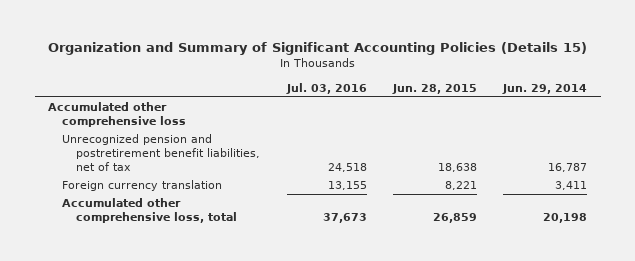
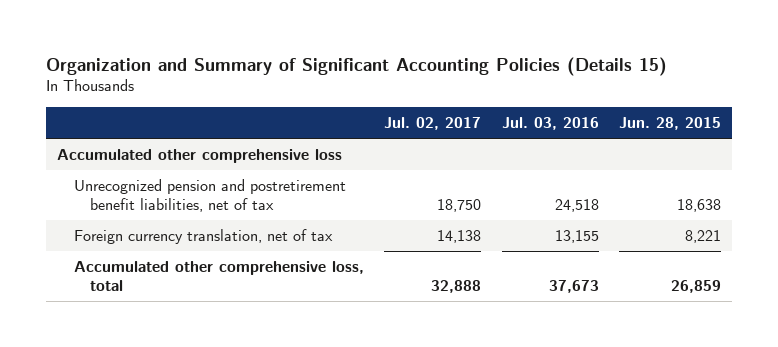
[502,83,588,94] Jun. 29, 2014 -> none
none -> [384,116,482,130] Jul. 02, 2017
[62,180,223,192] Foreign currency translation -> [73,228,333,244] Foreign currency translation, net of tax

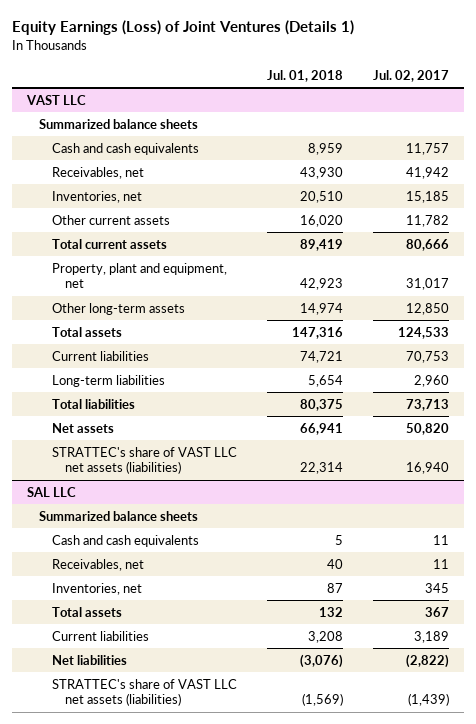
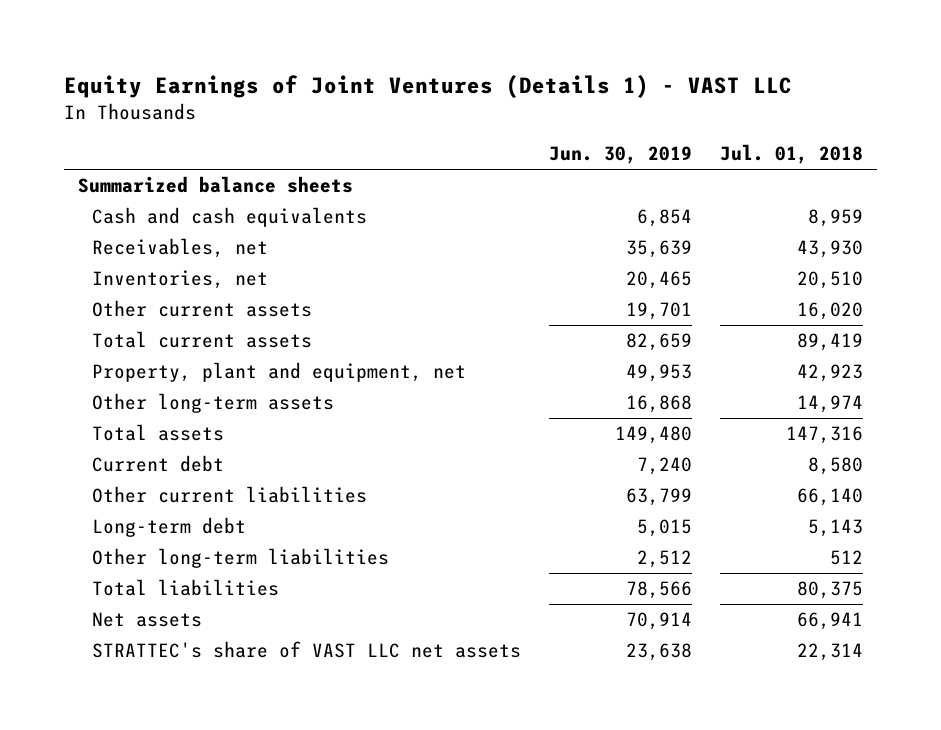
[11,20,354,36] Equity Earnings (Loss) of Joint Ventures (Details 1) -> [63,75,792,99] Equity Earnings of Joint Ventures (Details 1) - VAST LLC
[373,69,450,82] Jul. 02, 2017 -> none
none -> [548,146,692,165] Jun. 30, 2019
[25,94,86,105] VAST LLC -> none
[52,350,150,361] Current liabilities -> [91,455,224,473] Current debt
[300,350,344,363] 74,721 -> [808,457,864,476] 8,580
none -> [91,486,367,504] Other current liabilities
[52,374,166,387] Long-term liabilities -> [91,517,246,538] Long-term debt
[308,374,344,387] 5,654 -> [808,519,864,538] 5,143
none -> [91,548,389,569] Other long-term liabilities
[26,486,76,497] SAL LLC -> none
[39,510,199,521] Summarized balance sheets -> none
[52,534,200,547] Cash and cash equivalents -> none
[52,558,145,571] Receivables, net -> none
[52,582,143,595] Inventories, net -> none
[52,606,123,617] Total assets -> none
[52,630,150,641] Current liabilities -> none
[52,654,128,665] Net liabilities -> none
[52,678,238,707] STRATTEC's share of VAST LLC net assets (liabilities) -> none
[52,446,238,475] STRATTEC's share of VAST LLC net assets (liabilities) -> [91,641,521,659] STRATTEC's share of VAST LLC net assets

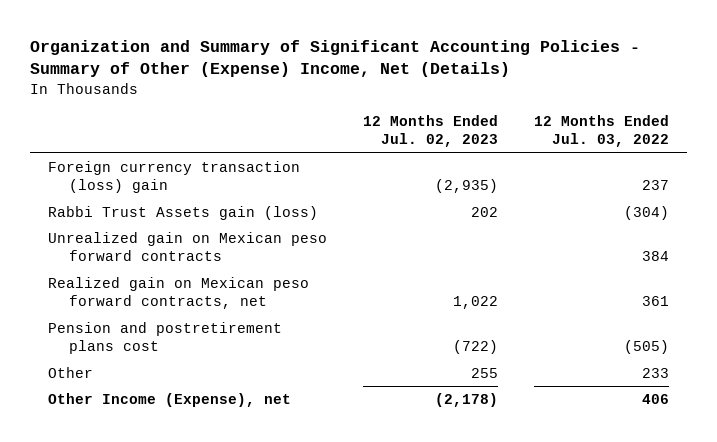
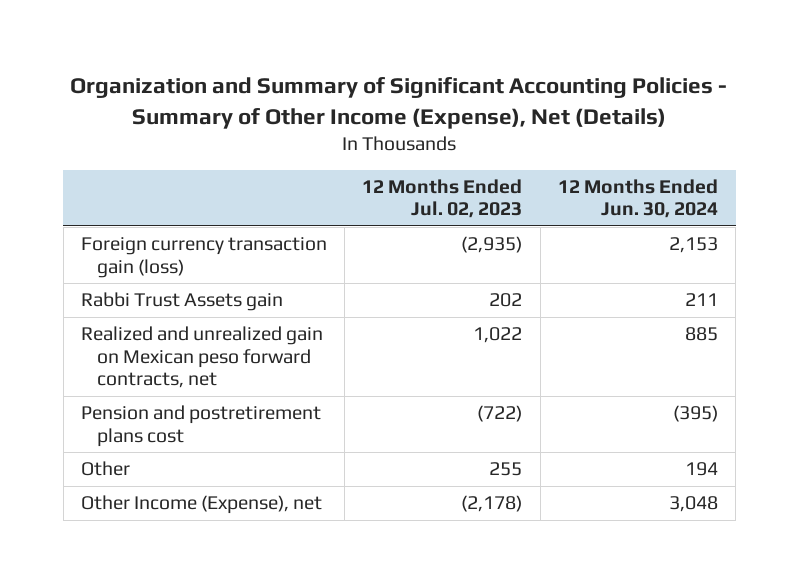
[30,40,641,78] Organization and Summary of Significant Accounting Policies - Summary of Other (Expense) Income, Net (Details) -> [70,77,728,129] Organization and Summary of Significant Accounting Policies - Summary of Other Income (Expense), Net (Details)
[533,114,669,148] 12 Months Ended Jul. 03, 2022 -> none
none -> [558,178,719,219] 12 Months Ended Jun. 30, 2024
[48,231,328,262] Unrealized gain on Mexican peso forward contracts -> none
[48,160,301,194] Foreign currency transaction (loss) gain -> [80,237,327,278] Foreign currency transaction gain (loss)
[48,205,319,220] Rabbi Trust Assets gain (loss) -> [80,292,283,312] Rabbi Trust Assets gain
[48,276,310,310] Realized gain on Mexican peso forward contracts, net -> [80,326,323,389] Realized and unrealized gain on Mexican peso forward contracts, net

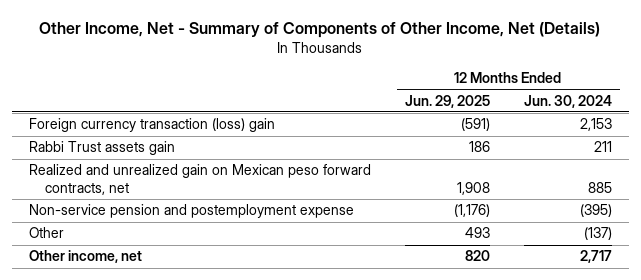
[70,77,728,129] Organization and Summary of Significant Accounting Policies - Summary of Other Income (Expense), Net (Details) -> [39,21,601,38] Other Income, Net - Summary of Components of Other Income, Net (Details)
[362,178,523,219] 12 Months Ended Jul. 02, 2023 -> none
none -> [404,94,490,108] Jun. 29, 2025
[80,237,327,278] Foreign currency transaction gain (loss) -> [29,118,276,133] Foreign currency transaction (loss) gain
[80,292,283,312] Rabbi Trust Assets gain -> [29,141,176,156] Rabbi Trust assets gain
[80,405,321,447] Pension and postretirement plans cost -> [29,204,355,219] Non-service pension and postemployment expense
[685,462,719,477] 194 -> [583,227,612,241] (137)
[80,495,322,515] Other Income (Expense), net -> [29,250,143,264] Other income, net
[669,496,719,513] 3,048 -> [579,250,612,264] 2,717

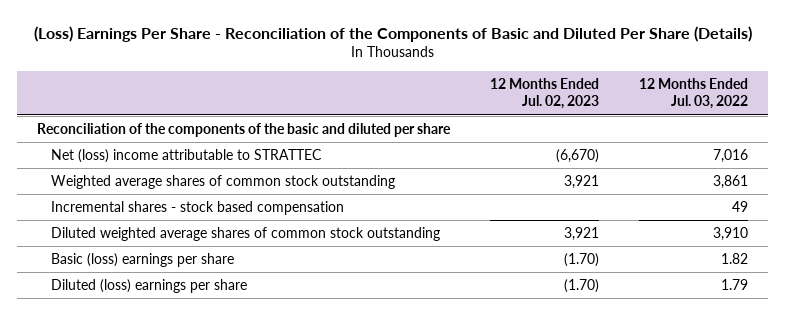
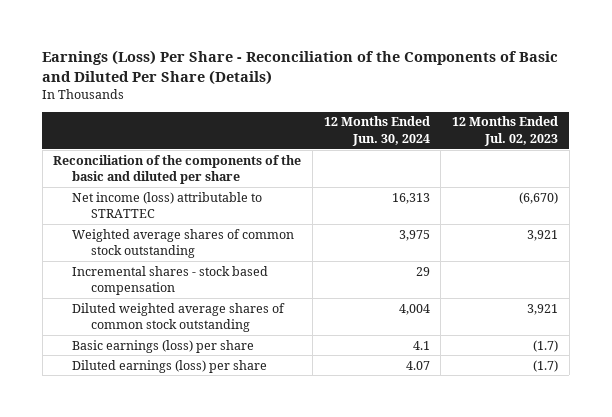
[33,25,752,42] (Loss) Earnings Per Share - Reconciliation of the Components of Basic and Diluted Per Share (Details) -> [42,50,559,85] Earnings (Loss) Per Share - Reconciliation of the Components of Basic and Diluted Per Share (Details)
[638,78,748,110] 12 Months Ended Jul. 03, 2022 -> none
none -> [323,116,430,146] 12 Months Ended Jun. 30, 2024
[50,149,322,164] Net (loss) income attributable to STRATTEC -> [72,191,263,219] Net income (loss) attributable to STRATTEC
[50,253,234,268] Basic (loss) earnings per share -> [72,339,255,353] Basic earnings (loss) per share
[564,253,600,268] (1.70) -> [533,339,559,352] (1.7)
[50,279,247,294] Diluted (loss) earnings per share -> [72,359,268,373] Diluted earnings (loss) per share
[564,279,600,294] (1.70) -> [533,359,559,372] (1.7)

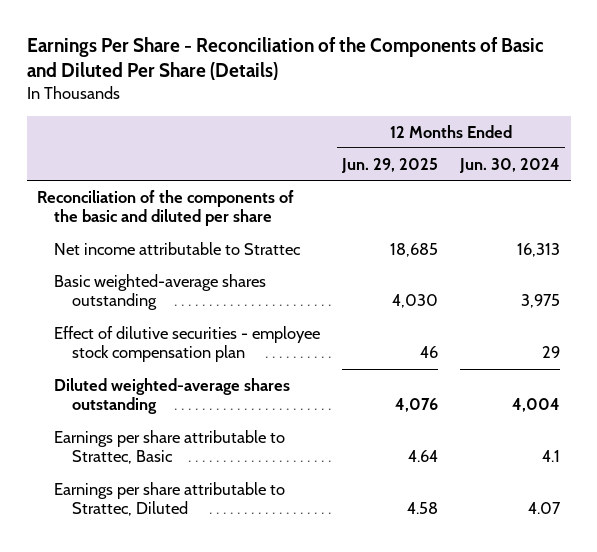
[42,50,559,85] Earnings (Loss) Per Share - Reconciliation of the Components of Basic and Diluted Per Share (Details) -> [26,36,544,81] Earnings Per Share - Reconciliation of the Components of Basic and Diluted Per Share (Details)
[452,116,559,146] 12 Months Ended Jul. 02, 2023 -> none
none -> [341,157,439,173] Jun. 29, 2025
[72,265,269,296] Incremental shares - stock based compensation -> none
[72,191,263,219] Net income (loss) attributable to STRATTEC -> [54,241,302,255] Net income attributable to Strattec
[72,228,295,259] Weighted average shares of common stock outstanding -> [54,273,267,311] Basic weighted-average shares outstanding
none -> [54,325,321,363] Effect of dilutive securities - employee stock compensation plan
[72,302,286,333] Diluted weighted average shares of common stock outstanding -> [54,377,291,415] Diluted weighted-average shares outstanding
[72,339,255,353] Basic earnings (loss) per share -> [54,429,286,465] Earnings per share attributable to Strattec, Basic
[72,359,268,373] Diluted earnings (loss) per share -> [54,481,286,517] Earnings per share attributable to Strattec, Diluted

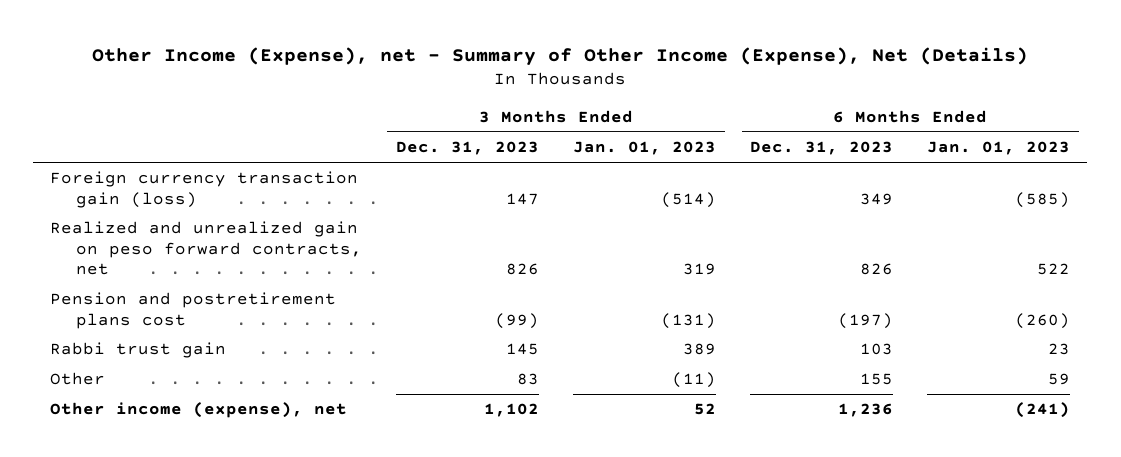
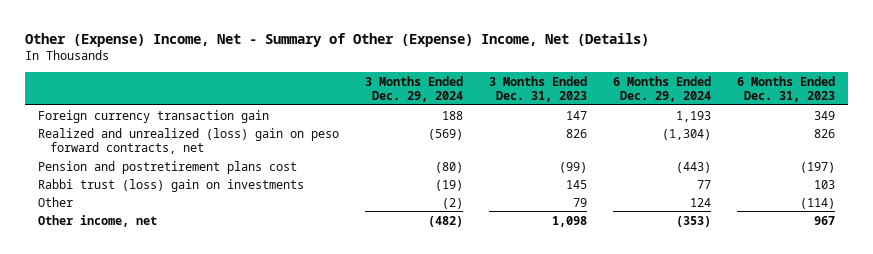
[92,46,1029,66] Other Income (Expense), net - Summary of Other Income (Expense), Net (Details) -> [25,32,650,47] Other (Expense) Income, Net - Summary of Other (Expense) Income, Net (Details)
[572,141,716,156] Jan. 01, 2023 -> none
[927,141,1071,156] Jan. 01, 2023 -> none
none -> [365,75,464,102] 3 Months Ended Dec. 29, 2024
none -> [613,75,712,102] 6 Months Ended Dec. 29, 2024
[50,171,359,208] Foreign currency transaction gain (loss) -> [38,109,270,123] Foreign currency transaction gain
[50,221,362,275] Realized and unrealized gain on peso forward contracts, net -> [38,127,340,154] Realized and unrealized (loss) gain on peso forward contracts, net
[50,342,227,359] Rabbi trust gain -> [38,178,305,192] Rabbi trust (loss) gain on investments
[516,373,539,386] 83 -> [573,197,588,207] 79
[860,373,894,386] 155 -> [800,197,836,209] (114)
[50,402,348,419] Other income (expense), net -> [38,214,158,227] Other income, net
[483,403,539,418] 1,102 -> [552,215,588,227] 1,098
[838,403,894,418] 1,236 -> [814,215,836,225] 967

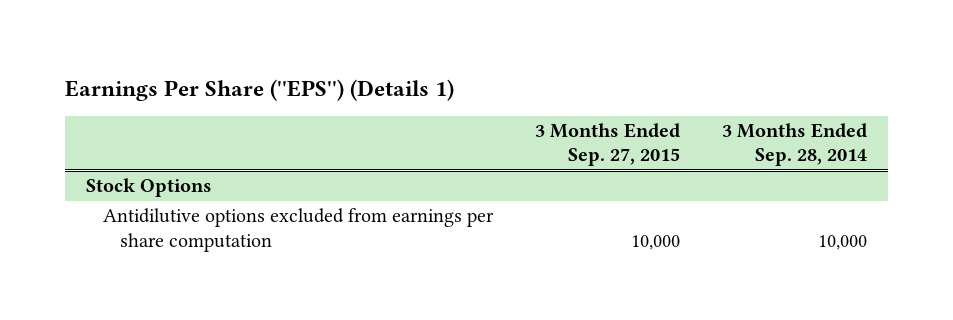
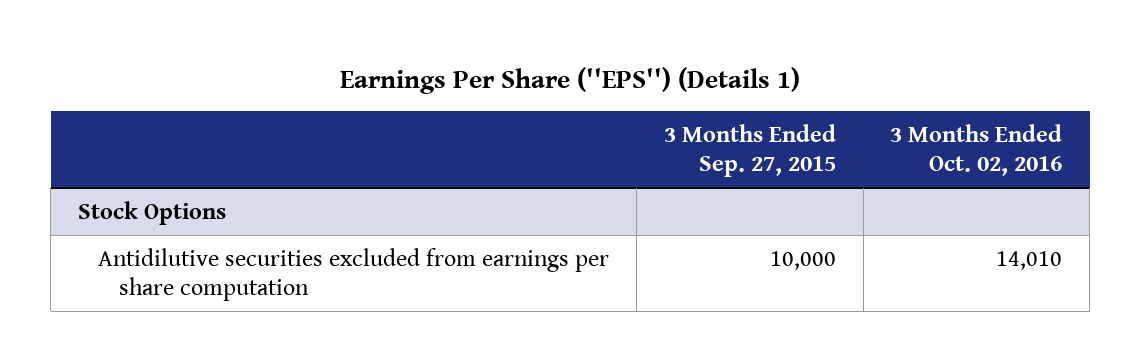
[722,123,868,167] 3 Months Ended Sep. 28, 2014 -> none
none -> [890,124,1063,176] 3 Months Ended Oct. 02, 2016
[103,208,495,252] Antidilutive options excluded from earnings per share computation -> [98,247,610,301] Antidilutive securities excluded from earnings per share computation

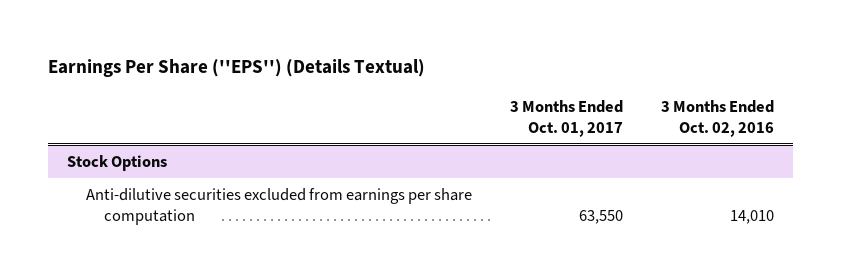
[340,66,801,94] Earnings Per Share (''EPS'') (Details 1) -> [47,59,425,78] Earnings Per Share (''EPS'') (Details Textual)
[663,124,836,177] 3 Months Ended Sep. 27, 2015 -> none
none -> [509,99,623,137] 3 Months Ended Oct. 01, 2017
[98,247,610,301] Antidilutive securities excluded from earnings per share computation -> [85,188,472,225] Anti-dilutive securities excluded from earnings per share computation

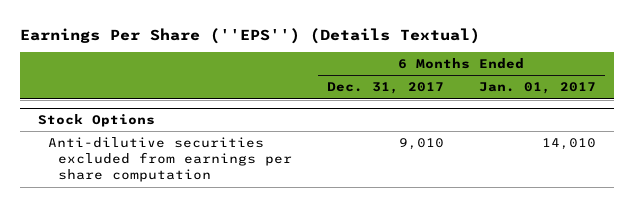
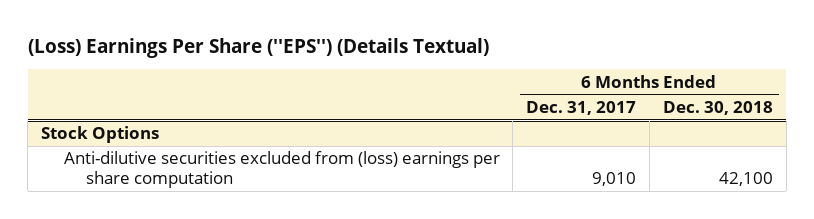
[19,27,480,44] Earnings Per Share (''EPS'') (Details Textual) -> [27,37,489,58] (Loss) Earnings Per Share (''EPS'') (Details Textual)
[478,82,596,95] Jan. 01, 2017 -> none
none -> [662,100,773,115] Dec. 30, 2018
[47,137,292,183] Anti-dilutive securities excluded from earnings per share computation -> [63,151,500,188] Anti-dilutive securities excluded from (loss) earnings per share computation

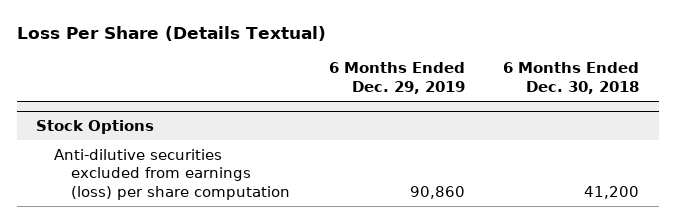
[27,37,489,58] (Loss) Earnings Per Share (''EPS'') (Details Textual) -> [16,26,326,42] Loss Per Share (Details Textual)
[526,100,637,115] Dec. 31, 2017 -> none
none -> [328,62,465,94] 6 Months Ended Dec. 29, 2019
[63,151,500,188] Anti-dilutive securities excluded from (loss) earnings per share computation -> [53,148,291,201] Anti-dilutive securities excluded from earnings (loss) per share computation
[718,171,773,186] 42,100 -> [584,186,640,200] 41,200

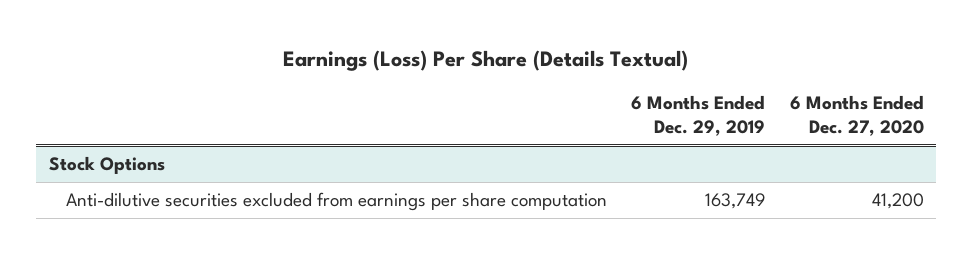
[16,26,326,42] Loss Per Share (Details Textual) -> [283,49,689,71] Earnings (Loss) Per Share (Details Textual)
[503,62,640,94] 6 Months Ended Dec. 30, 2018 -> none
none -> [789,95,924,137] 6 Months Ended Dec. 27, 2020
[53,148,291,201] Anti-dilutive securities excluded from earnings (loss) per share computation -> [65,192,607,212] Anti-dilutive securities excluded from earnings per share computation
[409,186,465,200] 90,860 -> [705,193,766,210] 163,749

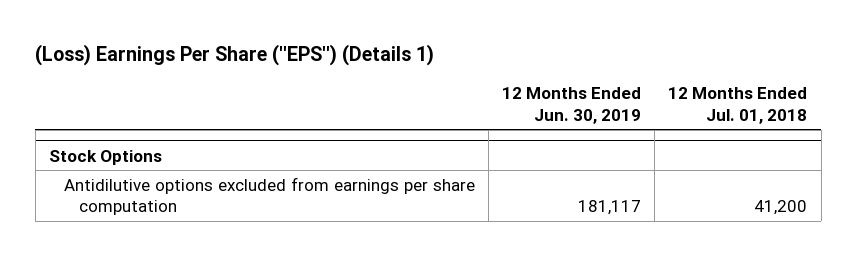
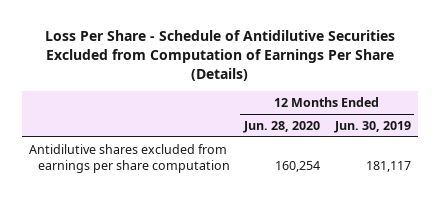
[35,44,435,67] (Loss) Earnings Per Share (''EPS'') (Details 1) -> [44,29,395,81] Loss Per Share - Schedule of Antidilutive Securities Excluded from Computation of Earnings Per Share (Details)
[668,86,808,124] 12 Months Ended Jul. 01, 2018 -> none
none -> [243,120,321,133] Jun. 28, 2020
[48,149,162,165] Stock Options -> none
[63,176,475,216] Antidilutive options excluded from earnings per share computation -> [28,143,230,173] Antidilutive shares excluded from earnings per share computation

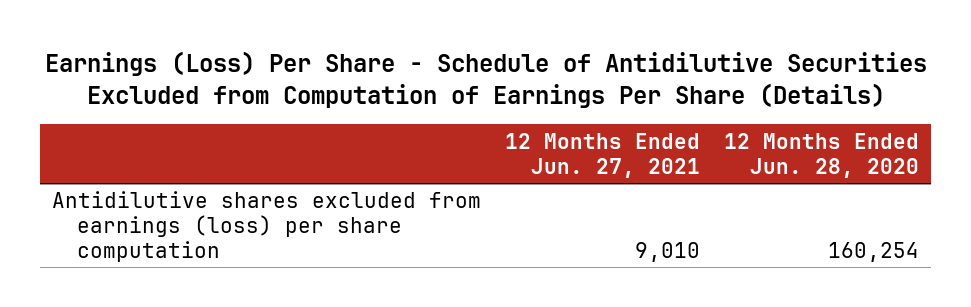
[44,29,395,81] Loss Per Share - Schedule of Antidilutive Securities Excluded from Computation of Earnings Per Share (Details) -> [44,51,927,108] Earnings (Loss) Per Share - Schedule of Antidilutive Securities Excluded from Computation of Earnings Per Share (Details)
[333,120,411,133] Jun. 30, 2019 -> none
none -> [505,132,701,178] 12 Months Ended Jun. 27, 2021
[28,143,230,173] Antidilutive shares excluded from earnings per share computation -> [52,191,482,262] Antidilutive shares excluded from earnings (loss) per share computation

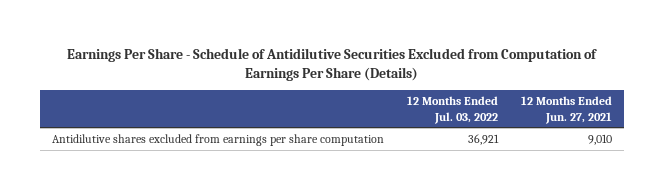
[44,51,927,108] Earnings (Loss) Per Share - Schedule of Antidilutive Securities Excluded from Computation of Earnings Per Share (Details) -> [66,48,597,81] Earnings Per Share - Schedule of Antidilutive Securities Excluded from Computation of Earnings Per Share (Details)
[724,132,920,178] 12 Months Ended Jun. 28, 2020 -> none
none -> [406,96,498,124] 12 Months Ended Jul. 03, 2022
[52,191,482,262] Antidilutive shares excluded from earnings (loss) per share computation -> [51,134,384,147] Antidilutive shares excluded from earnings per share computation

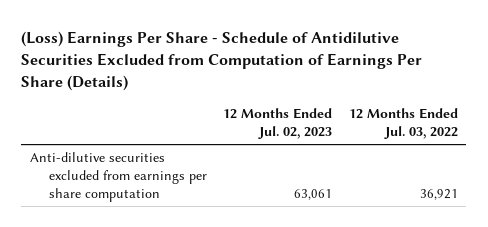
[66,48,597,81] Earnings Per Share - Schedule of Antidilutive Securities Excluded from Computation of Earnings Per Share (Details) -> [21,31,423,91] (Loss) Earnings Per Share - Schedule of Antidilutive Securities Excluded from Computation of Earnings Per Share (Details)
[520,96,612,124] 12 Months Ended Jun. 27, 2021 -> none
none -> [223,108,333,140] 12 Months Ended Jul. 02, 2023
[51,134,384,147] Antidilutive shares excluded from earnings per share computation -> [29,152,207,203] Anti-dilutive securities excluded from earnings per share computation

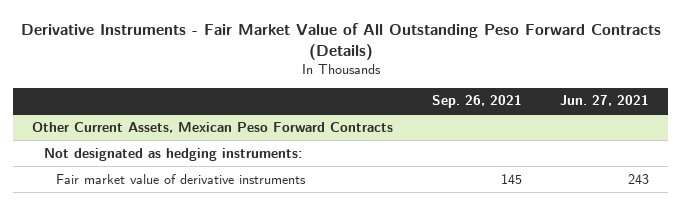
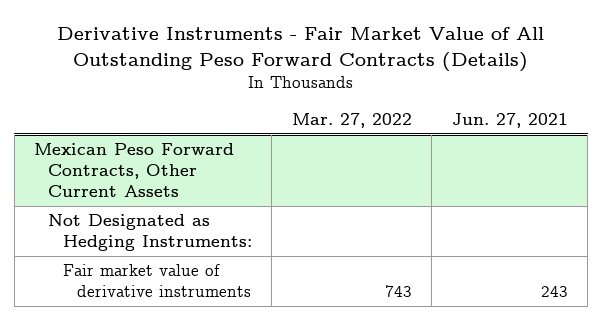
[431,95,522,109] Sep. 26, 2021 -> none
none -> [291,112,412,128] Mar. 27, 2022
[32,121,394,133] Other Current Assets, Mexican Peso Forward Contracts -> [34,143,235,198] Mexican Peso Forward Contracts, Other Current Assets
[44,147,303,161] Not designated as hedging instruments: -> [48,214,252,252] Not Designated as Hedging Instruments:

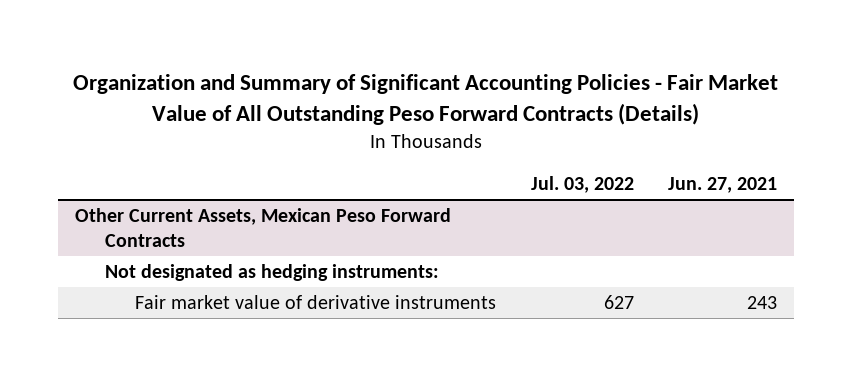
[57,27,545,72] Derivative Instruments - Fair Market Value of All Outstanding Peso Forward Contracts (Details) -> [73,73,779,125] Organization and Summary of Significant Accounting Policies - Fair Market Value of All Outstanding Peso Forward Contracts (Details)
[291,112,412,128] Mar. 27, 2022 -> none
none -> [530,176,634,194] Jul. 03, 2022
[34,143,235,198] Mexican Peso Forward Contracts, Other Current Assets -> [75,208,452,248] Other Current Assets, Mexican Peso Forward Contracts
[48,214,252,252] Not Designated as Hedging Instruments: -> [105,264,440,282] Not designated as hedging instruments:

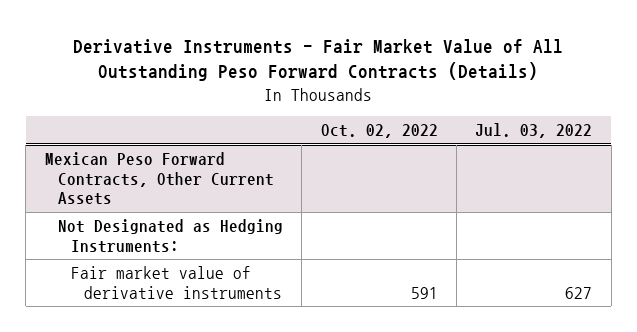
[73,73,779,125] Organization and Summary of Significant Accounting Policies - Fair Market Value of All Outstanding Peso Forward Contracts (Details) -> [73,38,564,82] Derivative Instruments - Fair Market Value of All Outstanding Peso Forward Contracts (Details)
[667,177,777,194] Jun. 27, 2021 -> none
none -> [320,124,438,139] Oct. 02, 2022
[75,208,452,248] Other Current Assets, Mexican Peso Forward Contracts -> [44,151,274,206] Mexican Peso Forward Contracts, Other Current Assets
[105,264,440,282] Not designated as hedging instruments: -> [57,218,283,253] Not Designated as Hedging Instruments:

